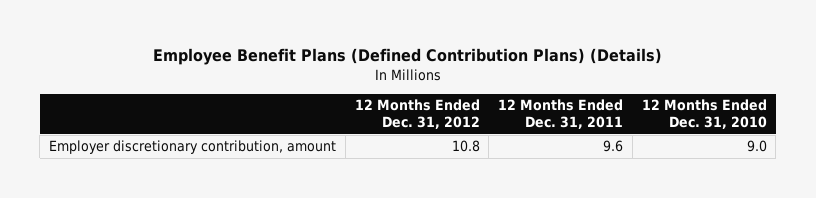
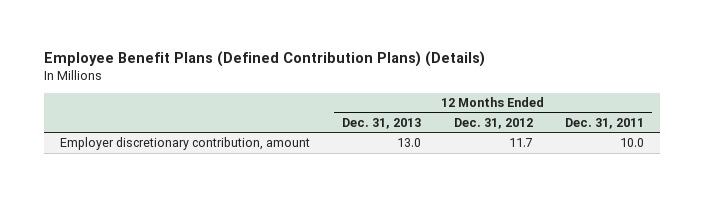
[641,99,767,130] 12 Months Ended Dec. 31, 2010 -> none
none -> [342,117,422,129] Dec. 31, 2013
[451,140,480,153] 10.8 -> [508,138,533,148] 11.7
[603,140,624,153] 9.6 -> [620,138,645,148] 10.0

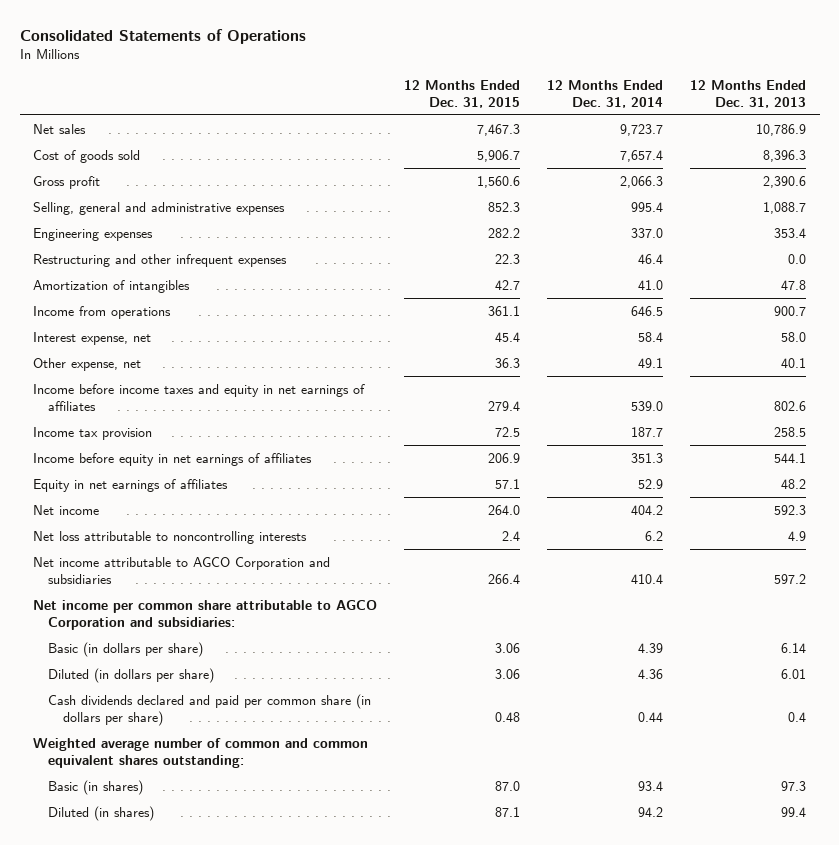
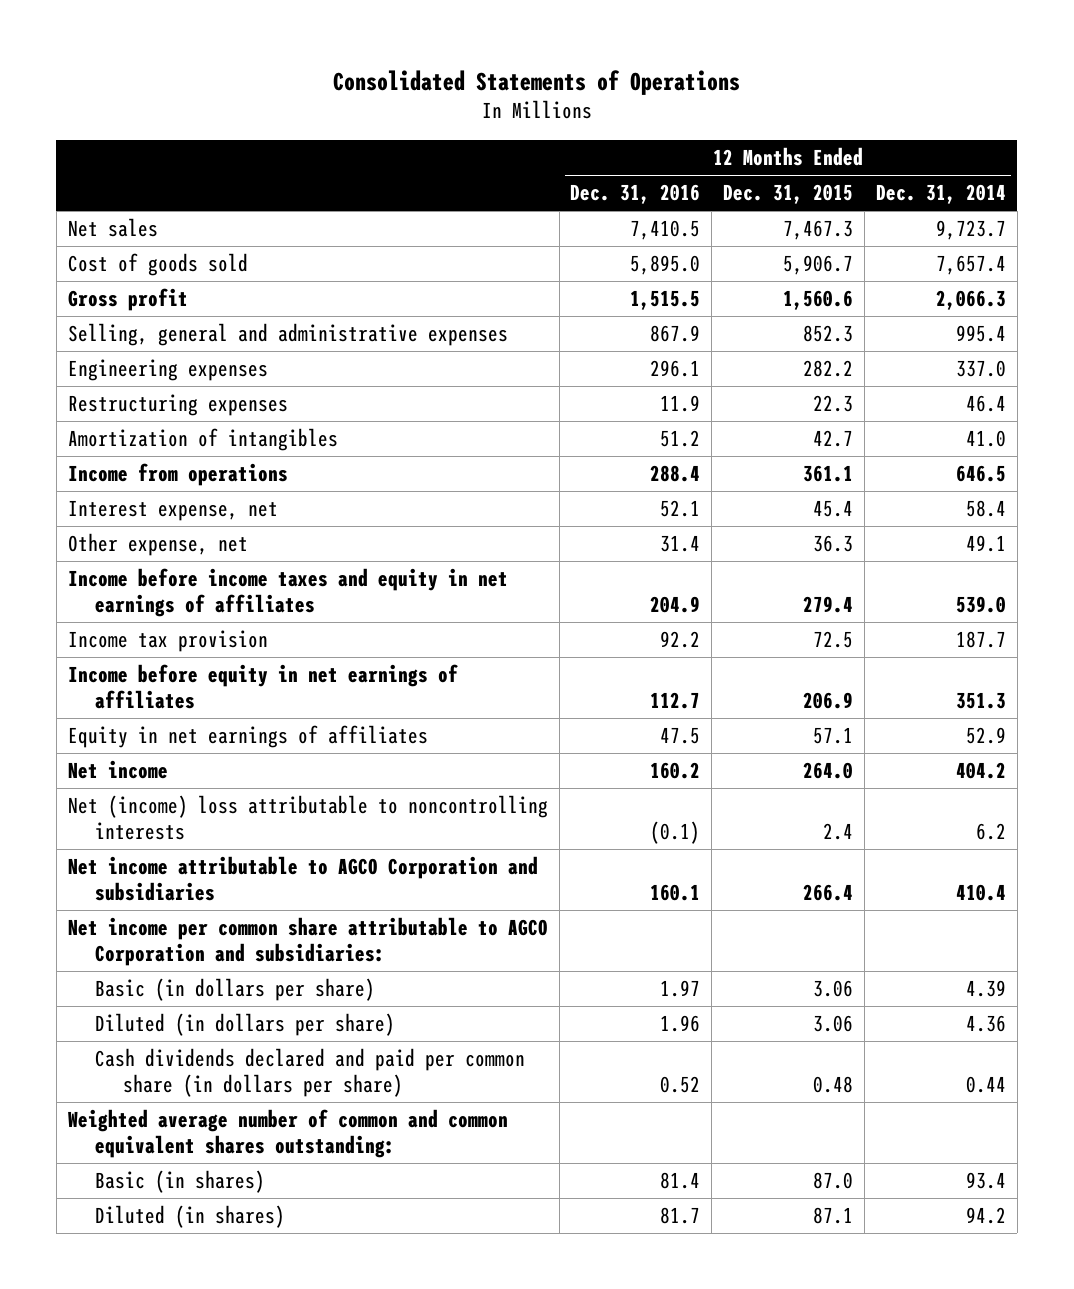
[690,79,807,108] 12 Months Ended Dec. 31, 2013 -> none
none -> [570,184,701,205] Dec. 31, 2016
[33,253,288,267] Restructuring and other infrequent expenses -> [67,394,288,417] Restructuring expenses
[33,530,308,544] Net loss attributable to noncontrolling interests -> [67,795,548,840] Net (income) loss attributable to noncontrolling interests

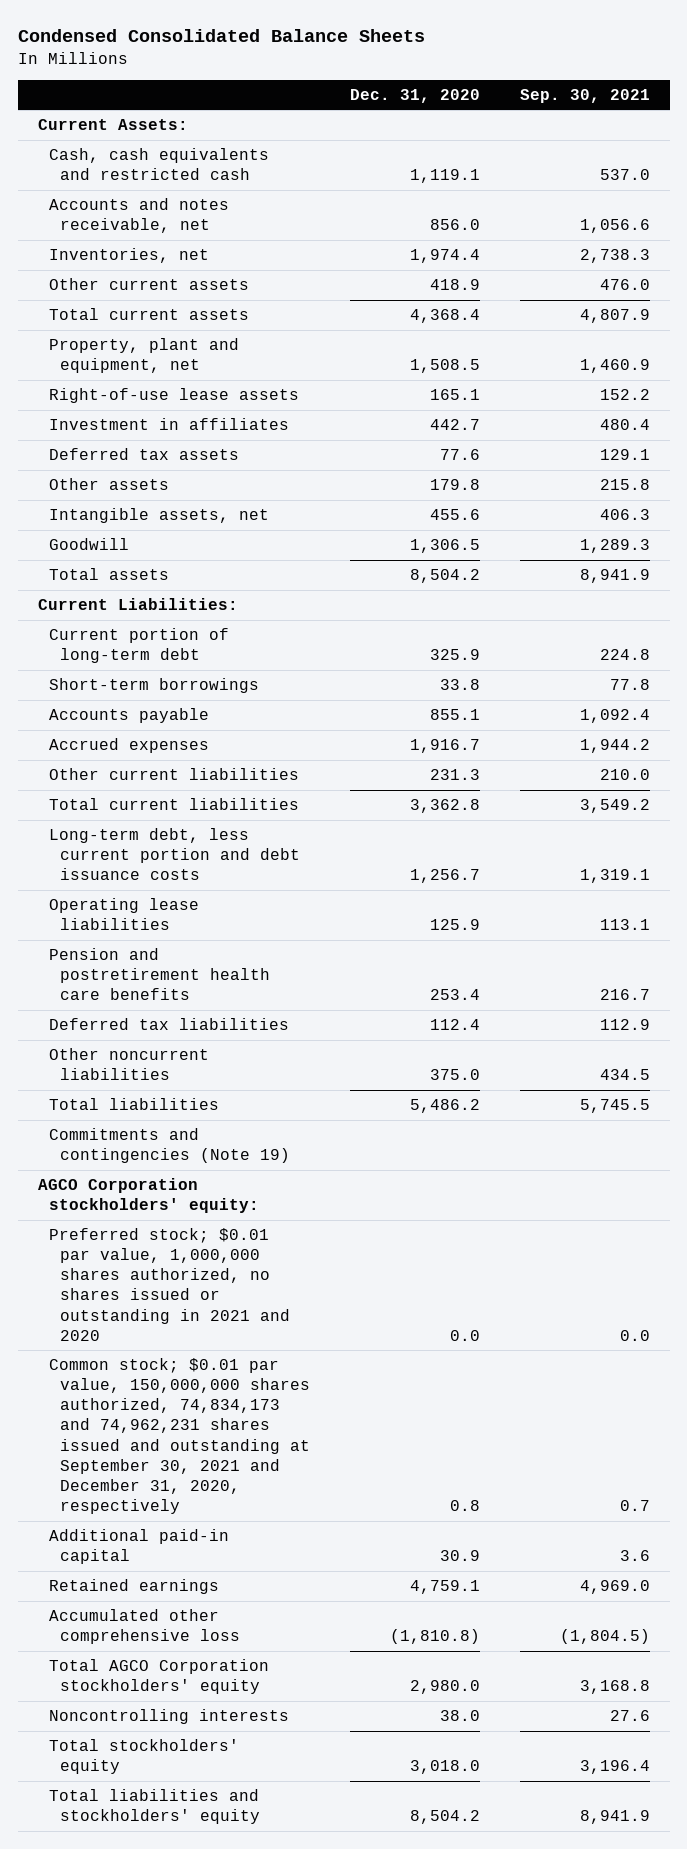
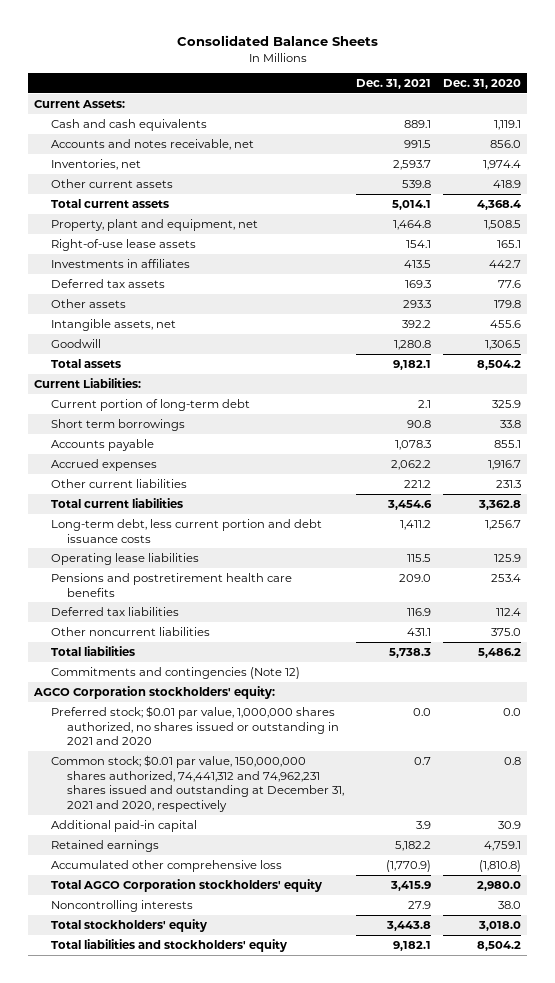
[17,29,425,43] Condensed Consolidated Balance Sheets -> [176,35,378,47] Consolidated Balance Sheets
[519,88,650,103] Sep. 30, 2021 -> none
none -> [355,79,431,90] Dec. 31, 2021
[48,148,269,181] Cash, cash equivalents and restricted cash -> [50,118,207,131] Cash and cash equivalents
[48,418,289,431] Investment in affiliates -> [50,258,190,268] Investments in affiliates
[48,678,259,694] Short-term borrowings -> [50,418,185,431] Short term borrowings
[48,948,270,1001] Pension and postretirement health care benefits -> [50,572,292,597] Pensions and postretirement health care benefits
[48,1128,290,1164] Commitments and contingencies (Note 19) -> [50,666,300,679] Commitments and contingencies (Note 12)
[48,1358,310,1514] Common stock; $0.01 par value, 150,000,000 shares authorized, 74,834,173 and 74,962,231 shares issued and outstanding at September 30, 2021 and December 31, 2020, respectively -> [50,754,344,812] Common stock; $0.01 par value, 150,000,000 shares authorized, 74,441,312 and 74,962,231 shares issued and outstanding at December 31, 2021 and 2020, respectively

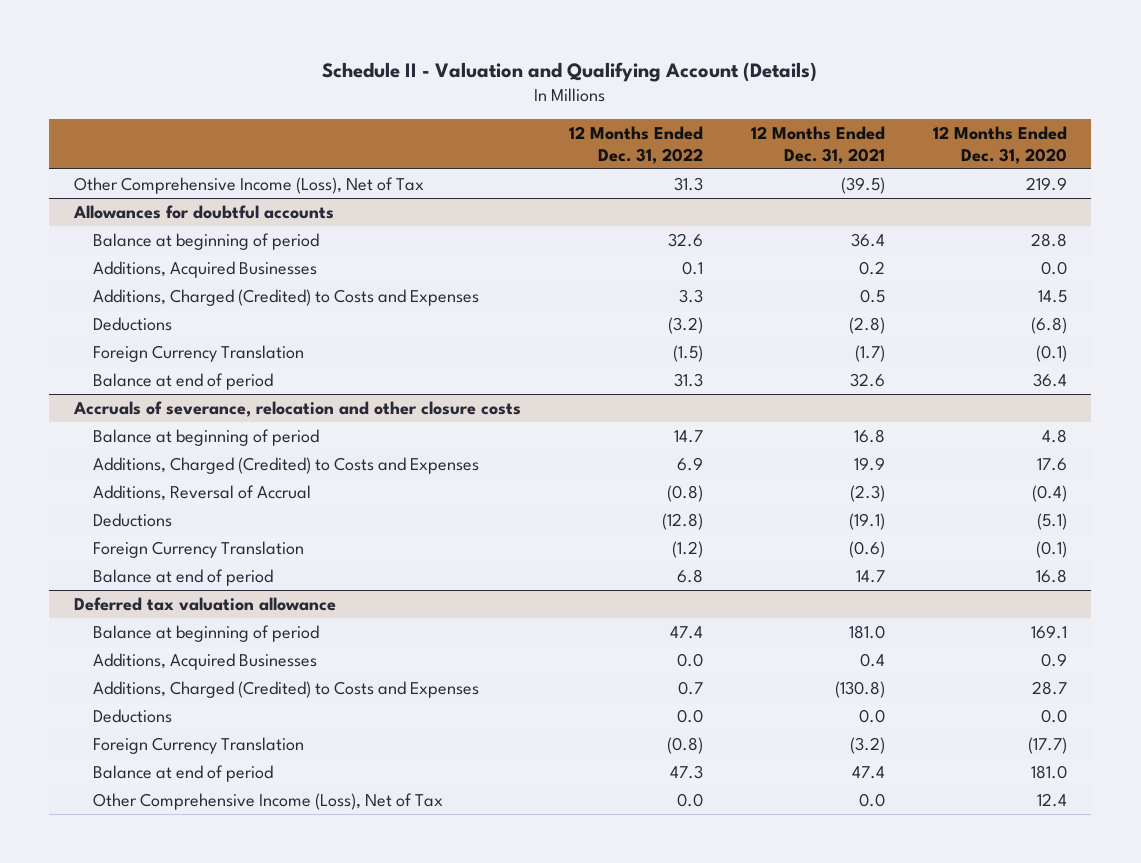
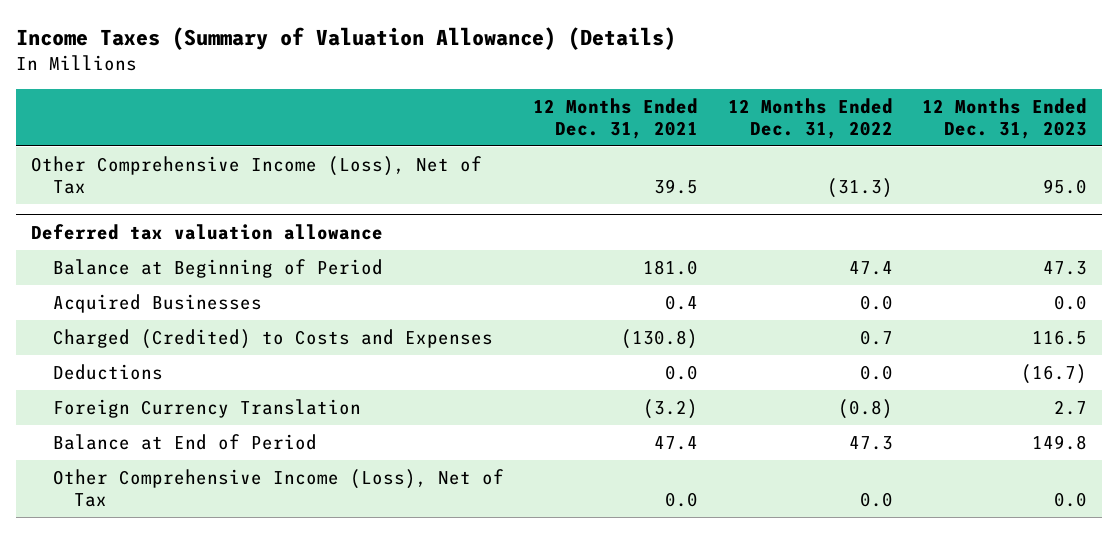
[322,62,818,83] Schedule II - Valuation and Qualifying Account (Details) -> [16,27,677,51] Income Taxes (Summary of Valuation Allowance) (Details)
[933,126,1068,164] 12 Months Ended Dec. 31, 2020 -> none
none -> [922,97,1088,139] 12 Months Ended Dec. 31, 2023
[72,205,334,220] Allowances for doubtful accounts -> none
[92,233,319,251] Balance at beginning of period -> none
[92,261,317,279] Additions, Acquired Businesses -> none
[92,289,479,307] Additions, Charged (Credited) to Costs and Expenses -> none
[92,317,172,332] Deductions -> none
[92,345,304,363] Foreign Currency Translation -> none
[92,373,273,391] Balance at end of period -> none
[72,401,521,418] Accruals of severance, relocation and other closure costs -> none
[92,429,319,447] Balance at beginning of period -> none
[92,457,479,475] Additions, Charged (Credited) to Costs and Expenses -> none
[92,485,311,502] Additions, Reversal of Accrual -> none
[92,513,172,528] Deductions -> none
[92,541,304,559] Foreign Currency Translation -> none
[92,569,273,587] Balance at end of period -> none
[673,177,703,192] 31.3 -> [826,177,893,198] (31.3)
[841,177,886,195] (39.5) -> [654,178,699,194] 39.5
[92,625,319,643] Balance at beginning of period -> [52,259,383,279] Balance at Beginning of Period
[92,653,317,671] Additions, Acquired Businesses -> [52,294,262,314] Acquired Businesses
[92,681,479,699] Additions, Charged (Credited) to Costs and Expenses -> [52,329,493,350] Charged (Credited) to Costs and Expenses
[92,765,273,783] Balance at end of period -> [52,434,317,451] Balance at End of Period

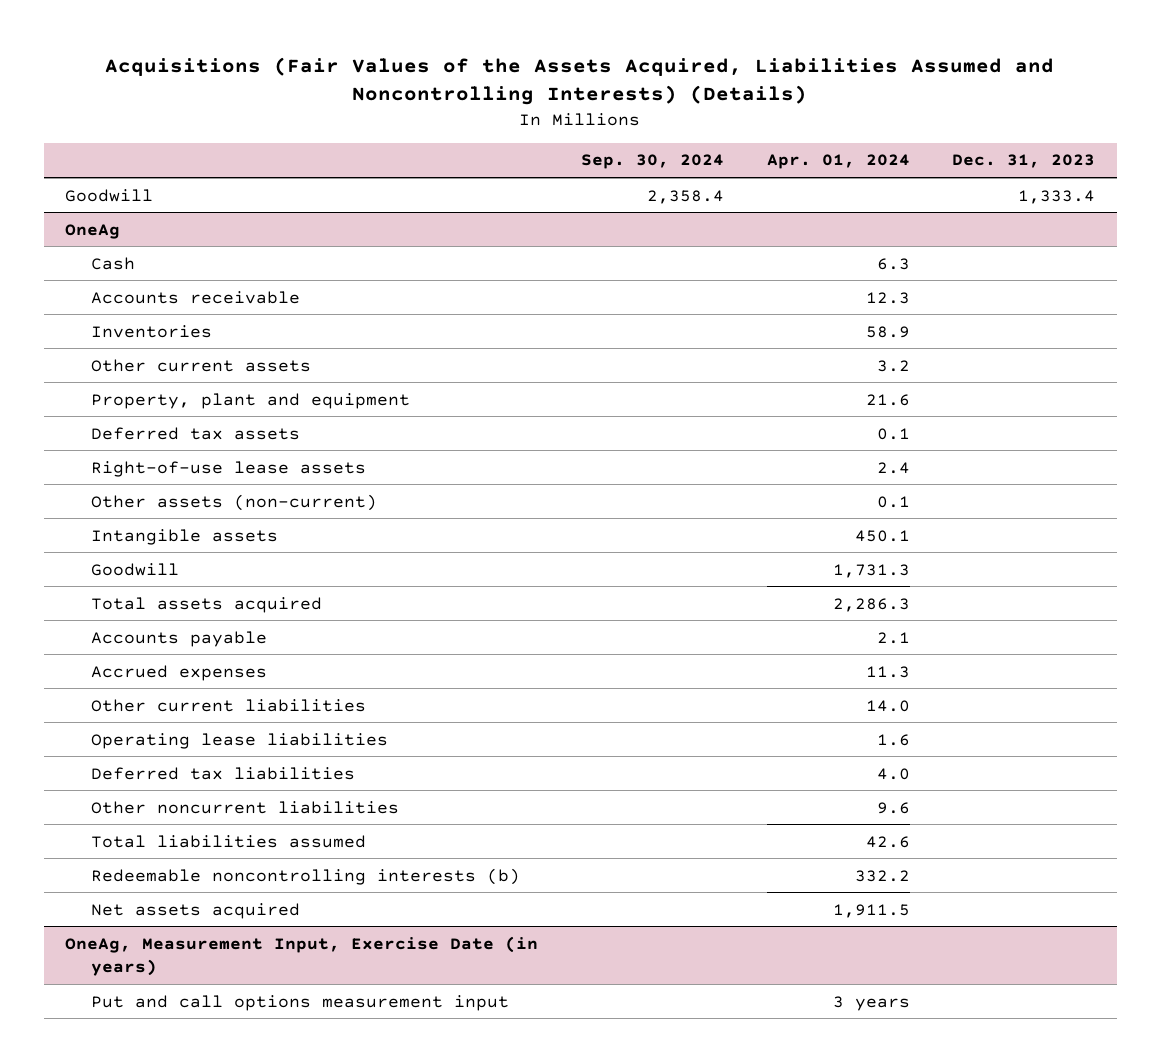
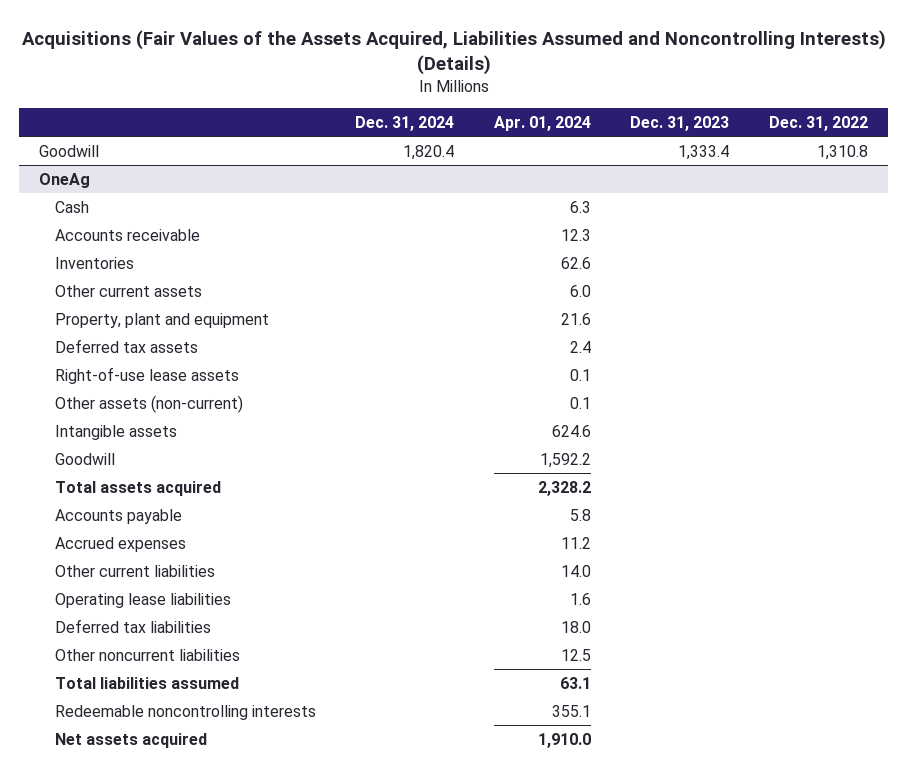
[580,154,724,170] Sep. 30, 2024 -> none
none -> [355,115,455,131] Dec. 31, 2024
none -> [769,115,869,131] Dec. 31, 2022
[865,325,910,338] 58.9 -> [560,256,591,269] 62.6
[876,359,910,372] 3.2 -> [569,284,591,297] 6.0
[876,427,910,440] 0.1 -> [569,340,591,353] 2.4
[876,461,910,474] 2.4 -> [569,368,591,381] 0.1
[854,529,910,542] 450.1 -> [551,424,591,437] 624.6
[832,563,910,578] 1,731.3 -> [539,452,591,468] 1,592.2
[832,597,910,612] 2,286.3 -> [537,480,591,496] 2,328.2
[876,631,910,644] 2.1 -> [569,508,591,521] 5.8
[865,665,910,678] 11.3 -> [560,536,591,549] 11.2
[65,935,539,977] OneAg, Measurement Input, Exercise Date (in years) -> none
[90,994,509,1011] Put and call options measurement input -> none
[876,767,910,780] 4.0 -> [560,620,591,633] 18.0
[876,801,910,814] 9.6 -> [560,648,591,661] 12.5
[865,835,910,848] 42.6 -> [559,676,591,689] 63.1
[90,867,520,885] Redeemable noncontrolling interests (b) -> [54,704,316,720] Redeemable noncontrolling interests
[854,869,910,882] 332.2 -> [551,704,591,717] 355.1
[832,903,910,918] 1,911.5 -> [537,732,591,748] 1,910.0

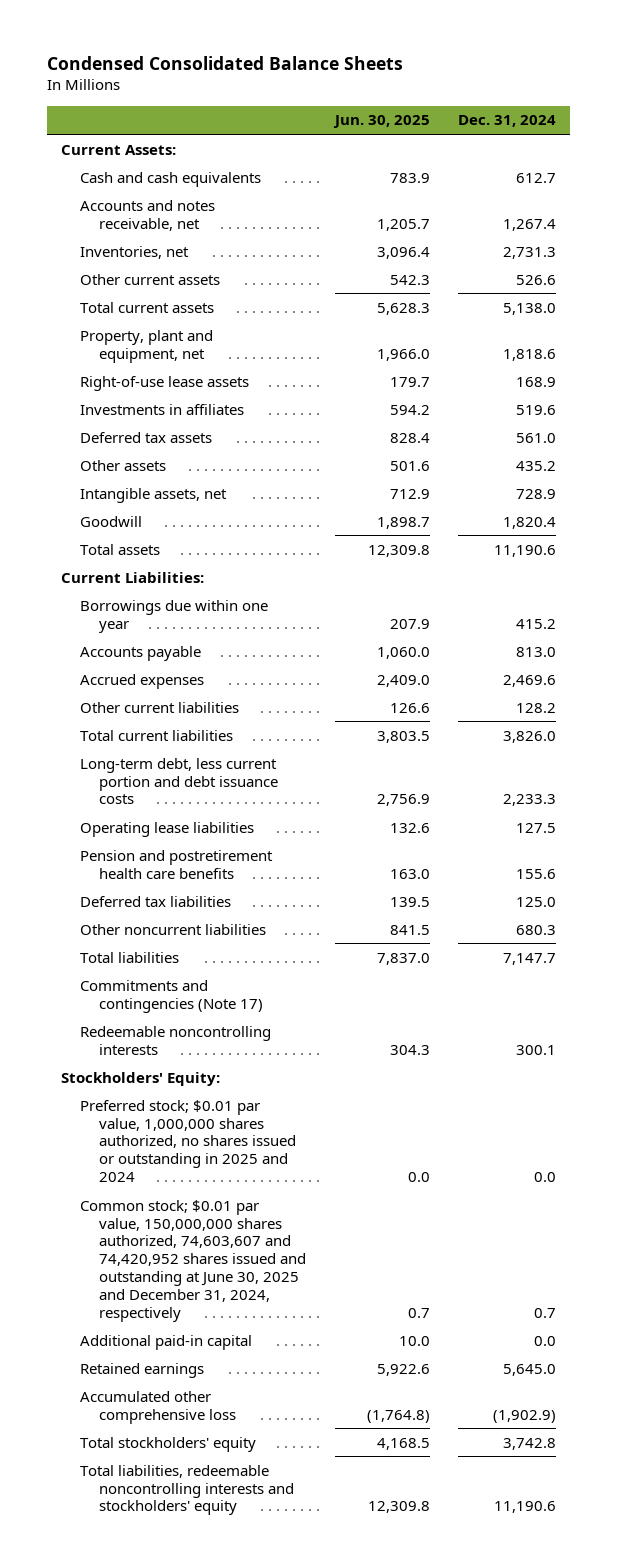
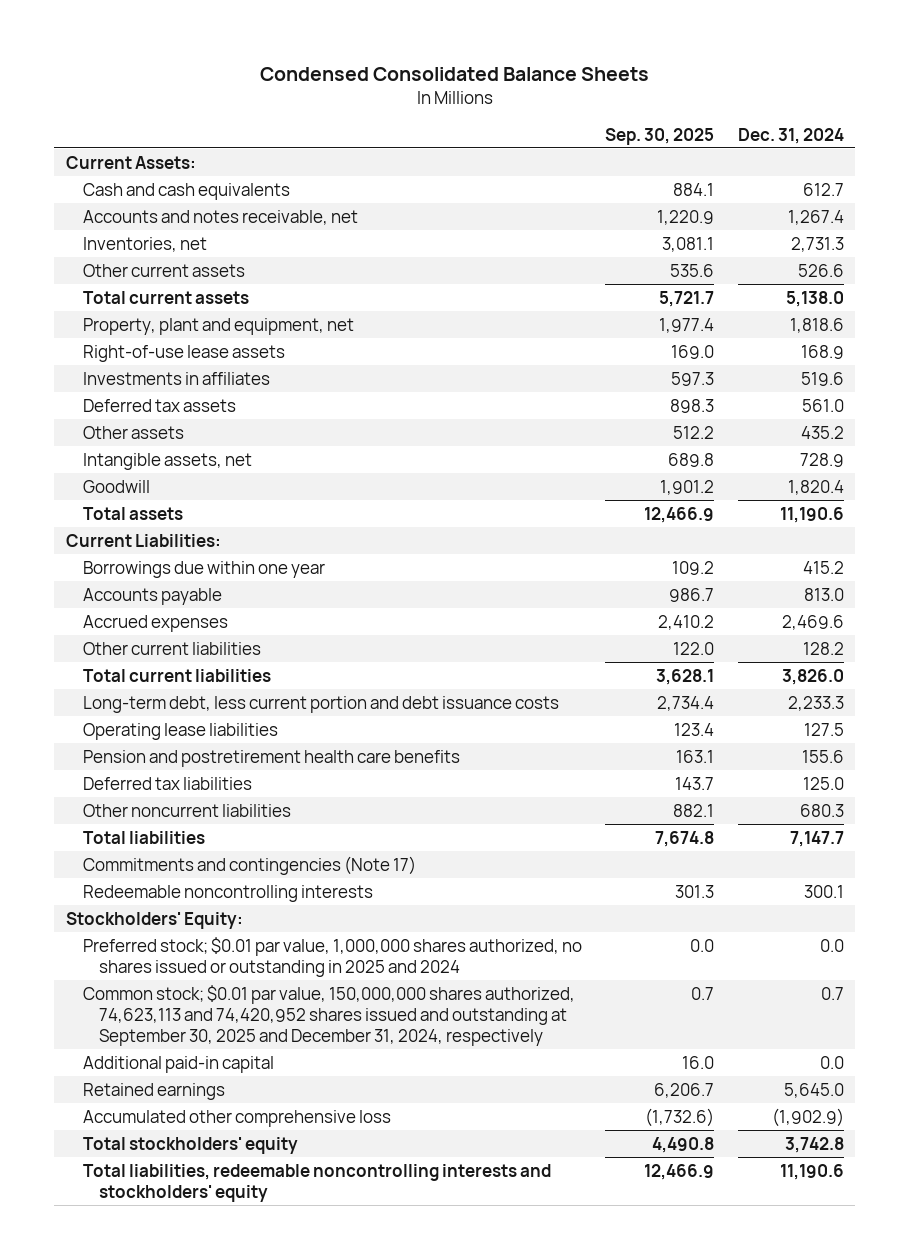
[332,115,430,129] Jun. 30, 2025 -> none
none -> [605,127,715,145] Sep. 30, 2025
[79,1199,307,1322] Common stock; $0.01 par value, 150,000,000 shares authorized, 74,603,607 and 74,420,952 shares issued and outstanding at June 30, 2025 and December 31, 2024, respectively -> [82,984,575,1046] Common stock; $0.01 par value, 150,000,000 shares authorized, 74,623,113 and 74,420,952 shares issued and outstanding at September 30, 2025 and December 31, 2024, respectively

